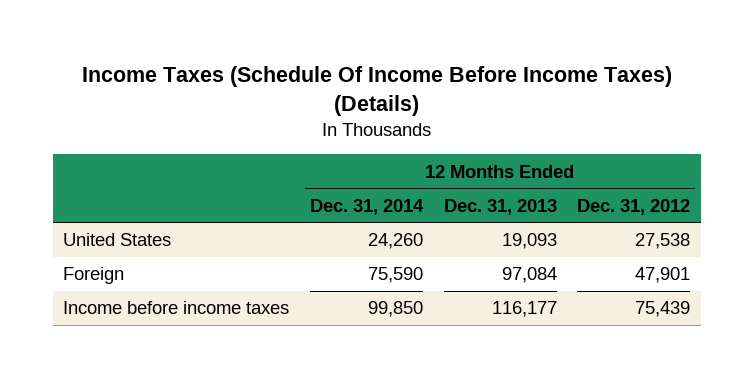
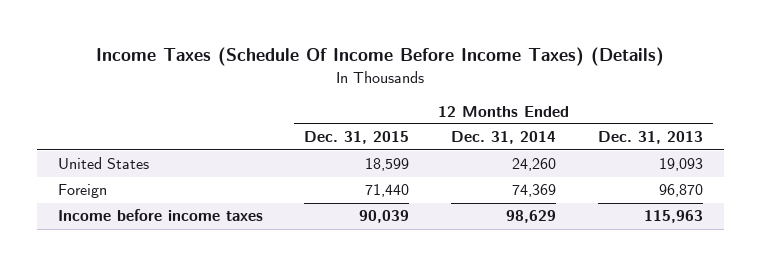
[577,198,691,215] Dec. 31, 2012 -> none
none -> [304,131,410,145] Dec. 31, 2015
[368,267,424,284] 75,590 -> [512,184,557,198] 74,369
[501,267,557,284] 97,084 -> [658,184,703,198] 96,870
[368,301,424,318] 99,850 -> [506,210,557,224] 98,629
[491,301,557,318] 116,177 -> [643,210,703,224] 115,963

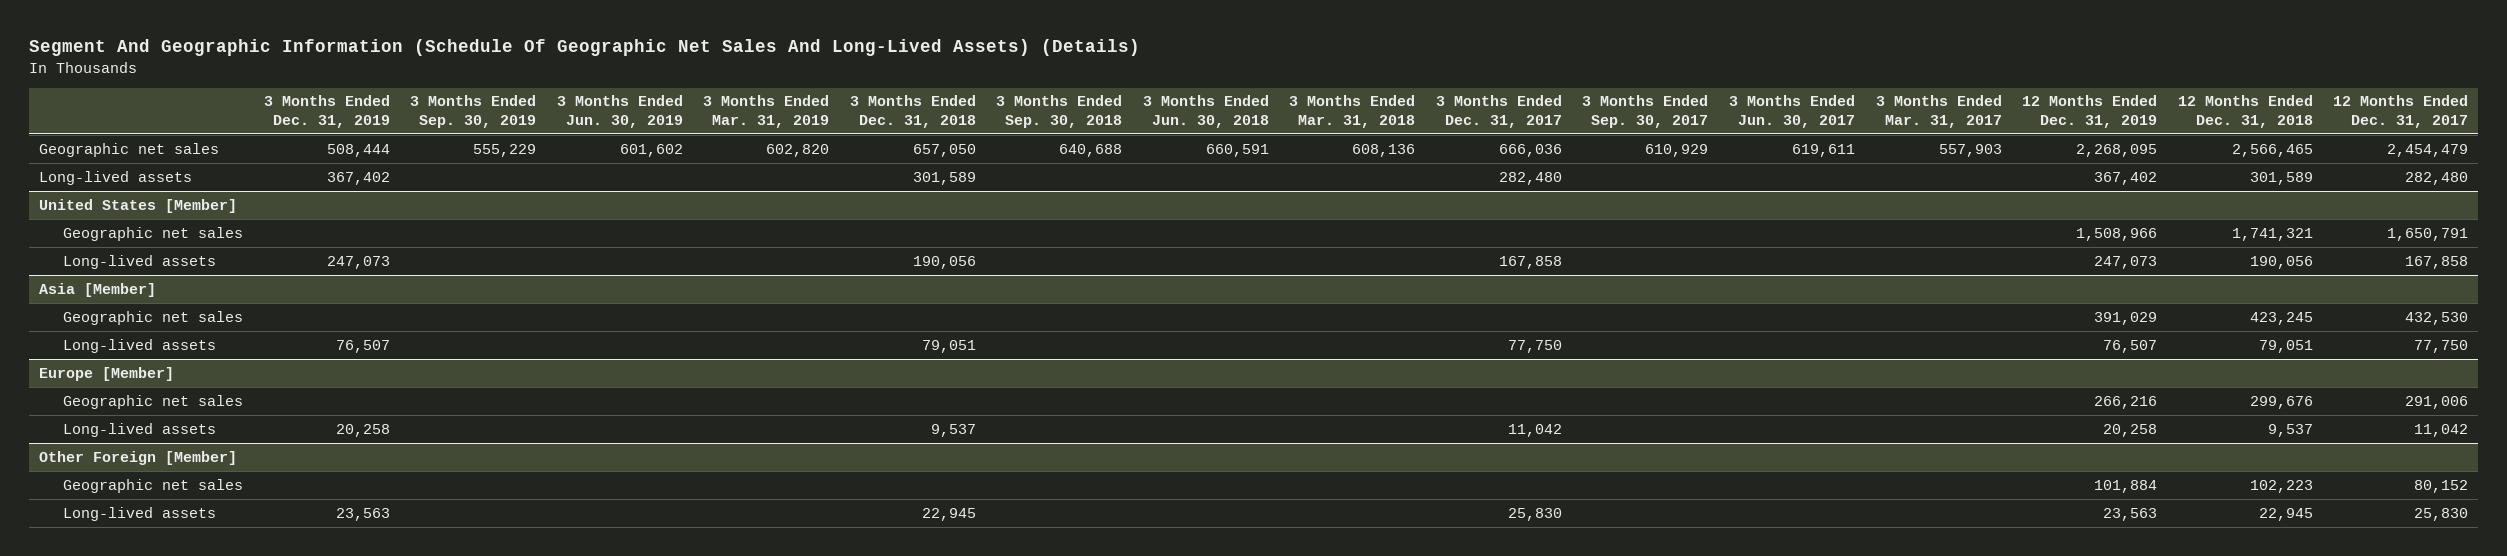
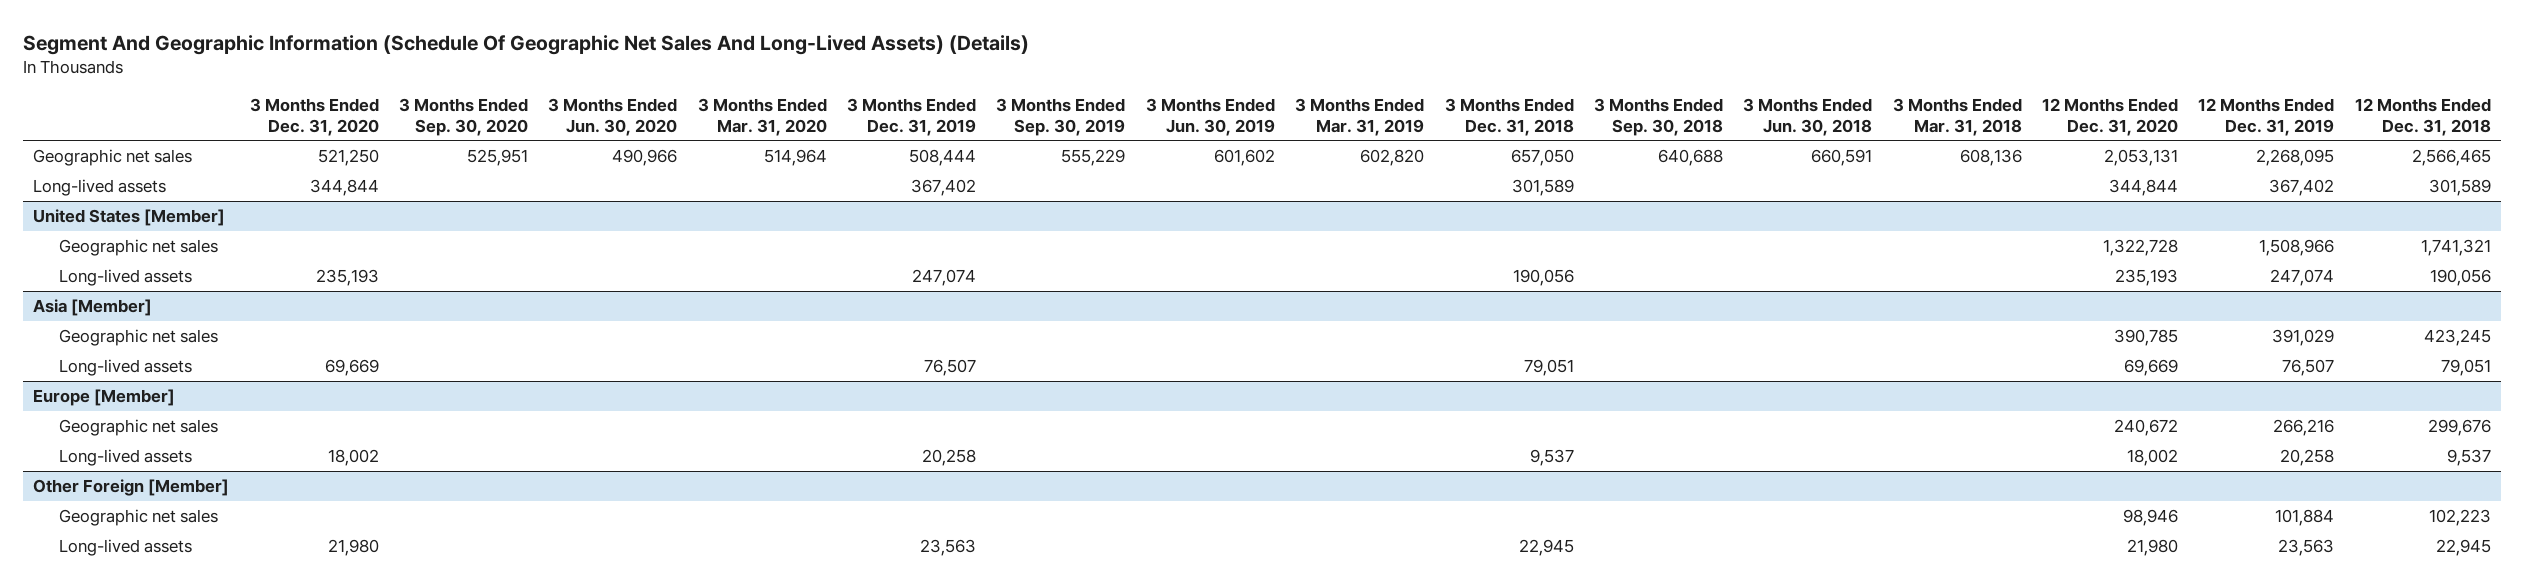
[1435,95,1562,128] 3 Months Ended Dec. 31, 2017 -> none
[1582,95,1709,128] 3 Months Ended Sep. 30, 2017 -> none
[1729,95,1856,128] 3 Months Ended Jun. 30, 2017 -> none
[1875,95,2002,128] 3 Months Ended Mar. 31, 2017 -> none
[2333,95,2469,128] 12 Months Ended Dec. 31, 2017 -> none
none -> [249,98,379,136] 3 Months Ended Dec. 31, 2020
none -> [398,98,528,136] 3 Months Ended Sep. 30, 2020
none -> [548,98,678,136] 3 Months Ended Jun. 30, 2020
none -> [697,98,827,136] 3 Months Ended Mar. 31, 2020
none -> [2042,98,2179,136] 12 Months Ended Dec. 31, 2020
[326,255,390,269] 247,073 -> [912,268,977,286] 247,074
[2094,255,2158,269] 247,073 -> [2270,268,2335,286] 247,074

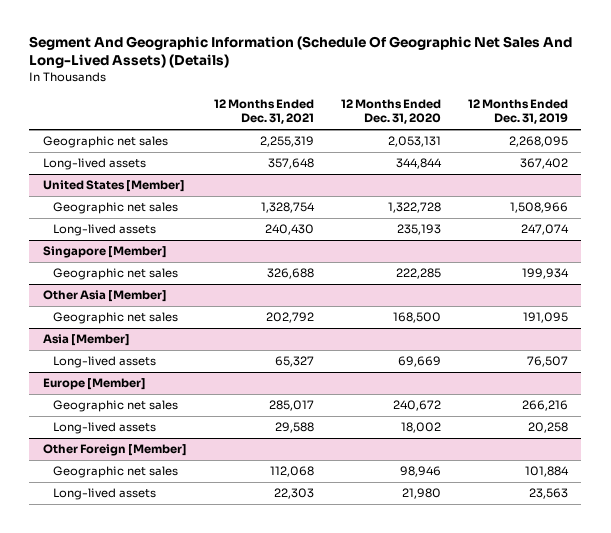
[249,98,379,136] 3 Months Ended Dec. 31, 2020 -> none
[398,98,528,136] 3 Months Ended Sep. 30, 2020 -> none
[548,98,678,136] 3 Months Ended Jun. 30, 2020 -> none
[697,98,827,136] 3 Months Ended Mar. 31, 2020 -> none
[847,98,977,136] 3 Months Ended Dec. 31, 2019 -> none
[996,98,1126,136] 3 Months Ended Sep. 30, 2019 -> none
[1145,98,1275,136] 3 Months Ended Jun. 30, 2019 -> none
[1295,98,1425,136] 3 Months Ended Mar. 31, 2019 -> none
[1444,98,1574,136] 3 Months Ended Dec. 31, 2018 -> none
[1593,98,1723,136] 3 Months Ended Sep. 30, 2018 -> none
[1743,98,1873,136] 3 Months Ended Jun. 30, 2018 -> none
[1892,98,2022,136] 3 Months Ended Mar. 31, 2018 -> none
[2354,98,2491,136] 12 Months Ended Dec. 31, 2018 -> none
none -> [213,98,314,125] 12 Months Ended Dec. 31, 2021
none -> [42,246,167,259] Singapore [Member]
none -> [52,268,178,281] Geographic net sales
none -> [42,290,167,303] Other Asia [Member]
none -> [52,312,178,325] Geographic net sales
[58,328,218,346] Geographic net sales -> none

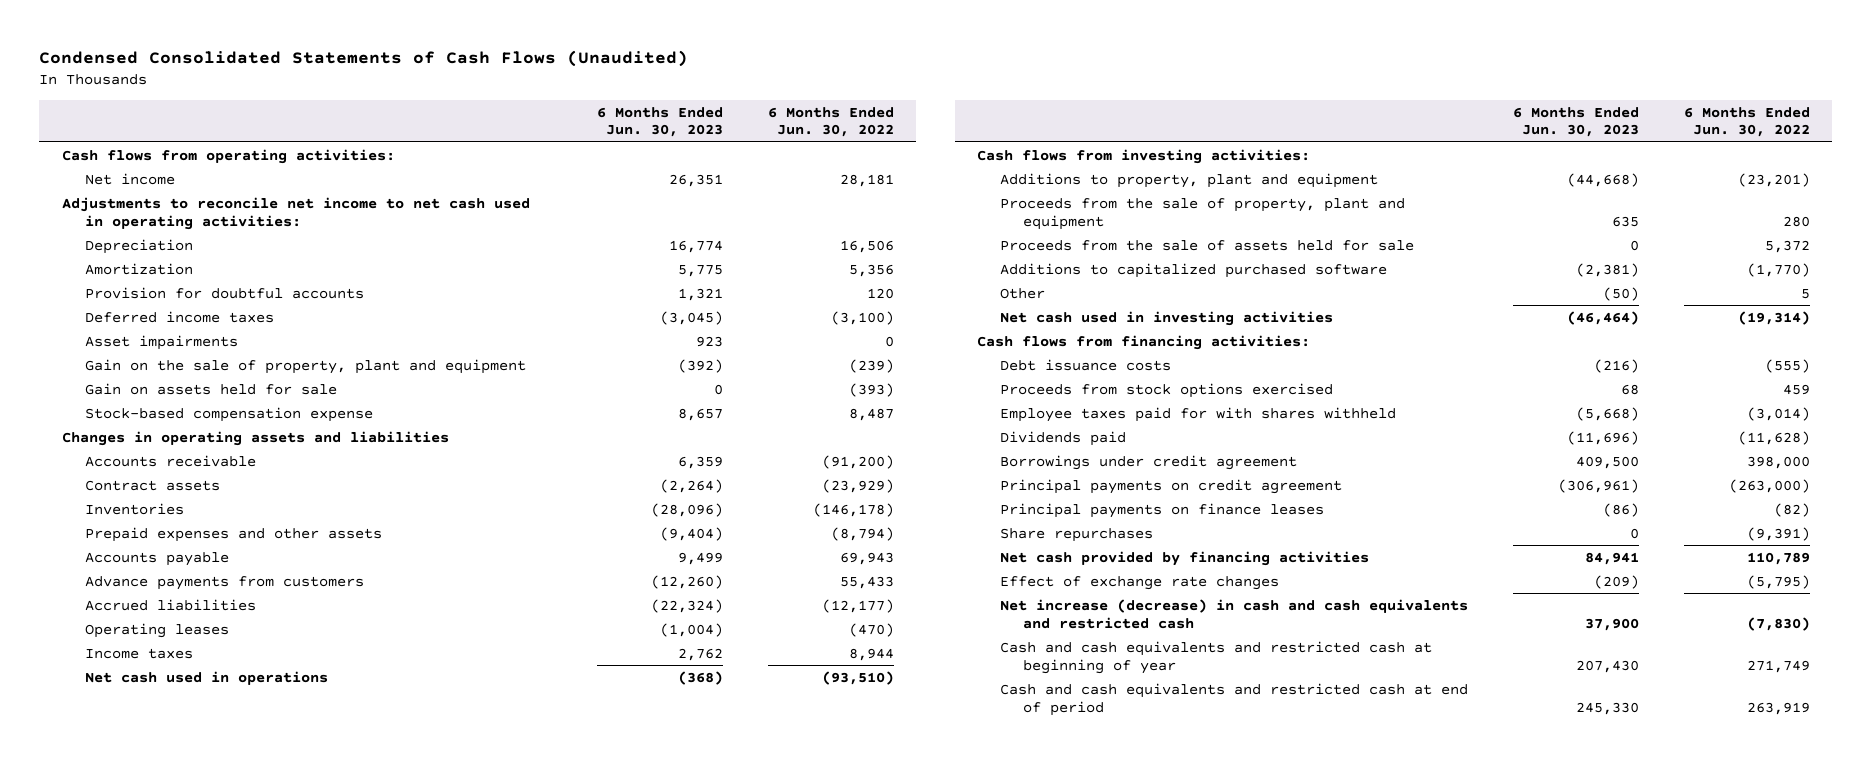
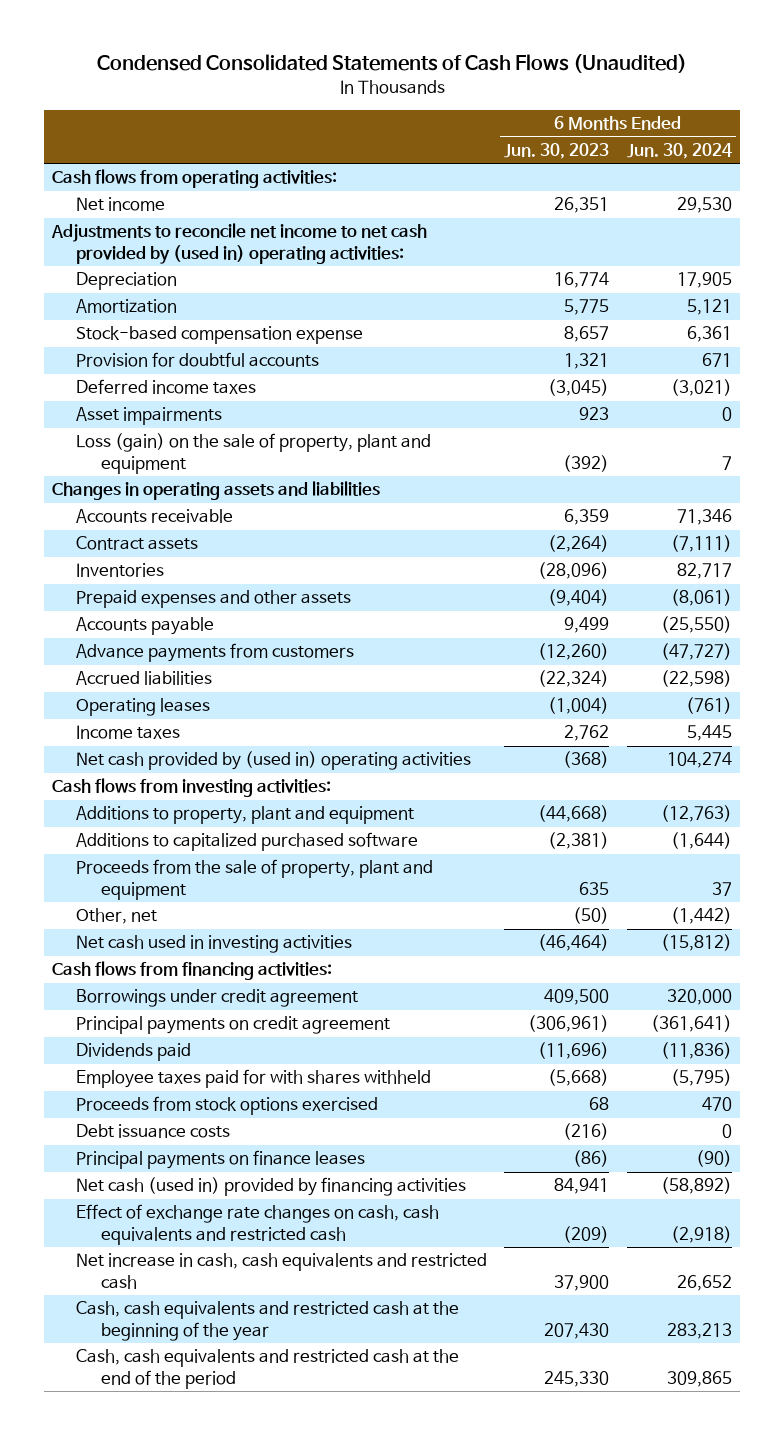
[768,106,895,138] 6 Months Ended Jun. 30, 2022 -> none
none -> [626,142,732,159] Jun. 30, 2024
[61,196,530,230] Adjustments to reconcile net income to net cash used in operating activities: -> [51,223,428,264] Adjustments to reconcile net income to net cash provided by (used in) operating activities:
[84,406,373,422] Stock-based compensation expense -> [76,326,364,345] Stock-based compensation expense
[84,382,337,395] Gain on assets held for sale -> none
[84,358,526,374] Gain on the sale of property, plant and equipment -> [76,433,432,474] Loss (gain) on the sale of property, plant and equipment
[84,670,328,685] Net cash used in operations -> [76,751,472,771] Net cash provided by (used in) operating activities
[1000,239,1415,251] Proceeds from the sale of assets held for sale -> none
[1000,197,1406,230] Proceeds from the sale of property, plant and equipment -> [76,859,434,900] Proceeds from the sale of property, plant and equipment
[1000,287,1046,299] Other -> [76,908,158,925] Other, net
[1000,430,1127,446] Dividends paid -> [76,1043,192,1062] Dividends paid
[1000,406,1397,422] Employee taxes paid for with shares withheld -> [76,1069,432,1089] Employee taxes paid for with shares withheld
[1000,382,1334,398] Proceeds from stock options exercised -> [76,1096,379,1116] Proceeds from stock options exercised
[1000,358,1172,371] Debt issuance costs -> [76,1124,231,1139] Debt issuance costs
[1000,527,1154,542] Share repurchases -> none
[1000,550,1370,566] Net cash provided by financing activities -> [76,1177,467,1197] Net cash (used in) provided by financing activities
[1000,575,1280,590] Effect of exchange rate changes -> [76,1204,440,1245] Effect of exchange rate changes on cash, cash equivalents and restricted cash
[1000,598,1469,629] Net increase (decrease) in cash and cash equivalents and restricted cash -> [76,1253,488,1289] Net increase in cash, cash equivalents and restricted cash
[1000,640,1433,674] Cash and cash equivalents and restricted cash at beginning of year -> [76,1301,460,1341] Cash, cash equivalents and restricted cash at the beginning of the year
[1000,682,1469,716] Cash and cash equivalents and restricted cash at end of period -> [76,1349,460,1389] Cash, cash equivalents and restricted cash at the end of the period

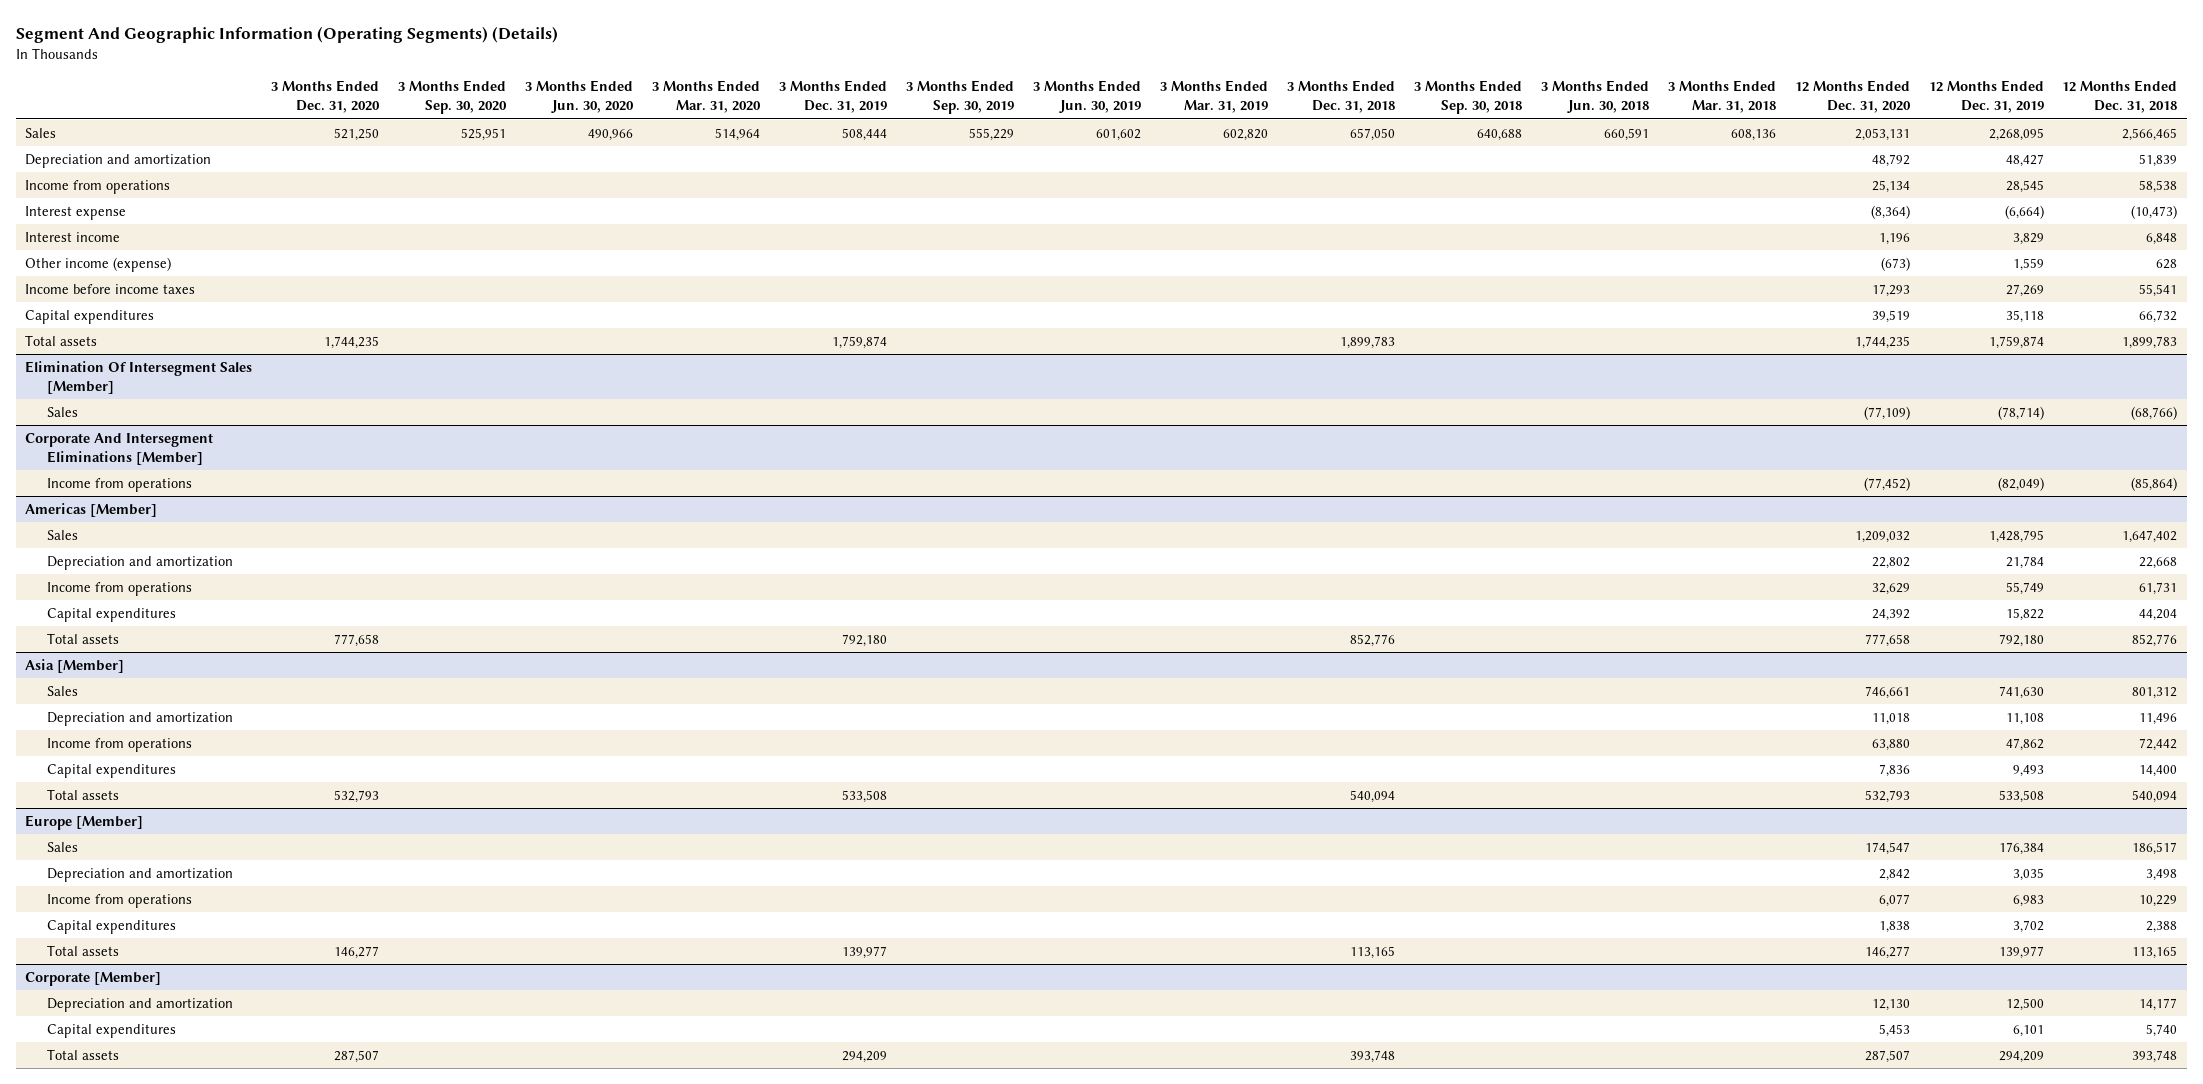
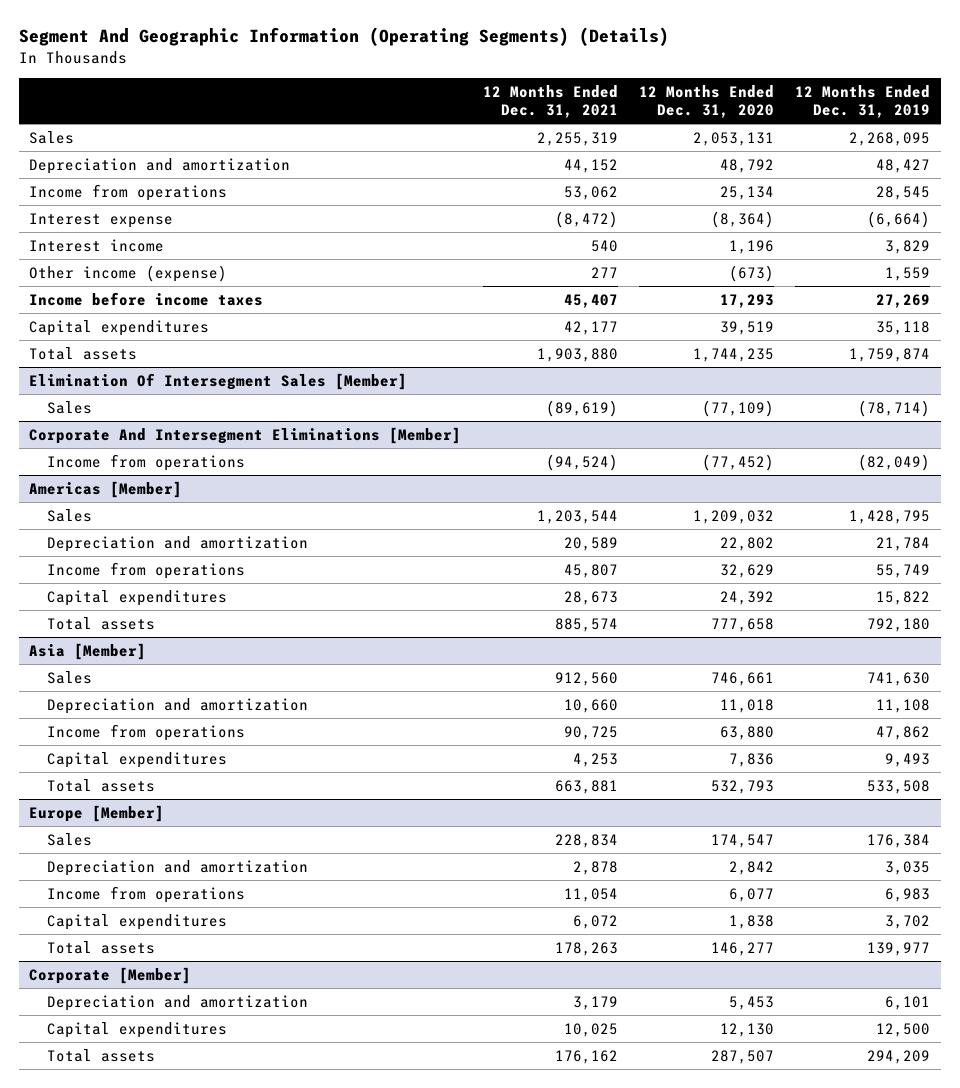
[271,80,381,114] 3 Months Ended Dec. 31, 2020 -> none
[398,80,508,115] 3 Months Ended Sep. 30, 2020 -> none
[525,80,635,114] 3 Months Ended Jun. 30, 2020 -> none
[652,80,762,114] 3 Months Ended Mar. 31, 2020 -> none
[779,80,888,114] 3 Months Ended Dec. 31, 2019 -> none
[906,80,1015,115] 3 Months Ended Sep. 30, 2019 -> none
[1032,80,1141,114] 3 Months Ended Jun. 30, 2019 -> none
[1159,80,1268,114] 3 Months Ended Mar. 31, 2019 -> none
[1286,80,1395,114] 3 Months Ended Dec. 31, 2018 -> none
[1413,80,1522,115] 3 Months Ended Sep. 30, 2018 -> none
[1540,80,1649,114] 3 Months Ended Jun. 30, 2018 -> none
[1667,80,1776,114] 3 Months Ended Mar. 31, 2018 -> none
[2062,80,2178,114] 12 Months Ended Dec. 31, 2018 -> none
none -> [482,84,618,119] 12 Months Ended Dec. 31, 2021
[1871,999,1910,1012] 12,130 -> [728,995,774,1010] 5,453
[2005,998,2044,1012] 12,500 -> [885,995,931,1010] 6,101
[1878,1024,1910,1038] 5,453 -> [719,1022,774,1037] 12,130
[2012,1025,2044,1038] 6,101 -> [876,1022,931,1037] 12,500

